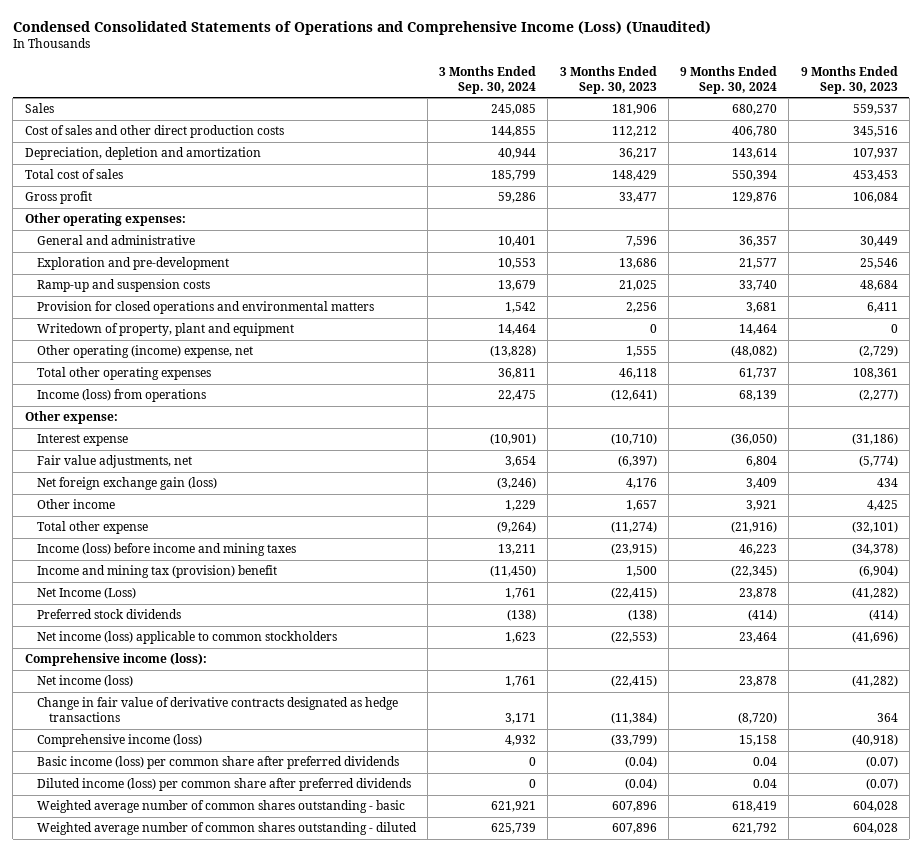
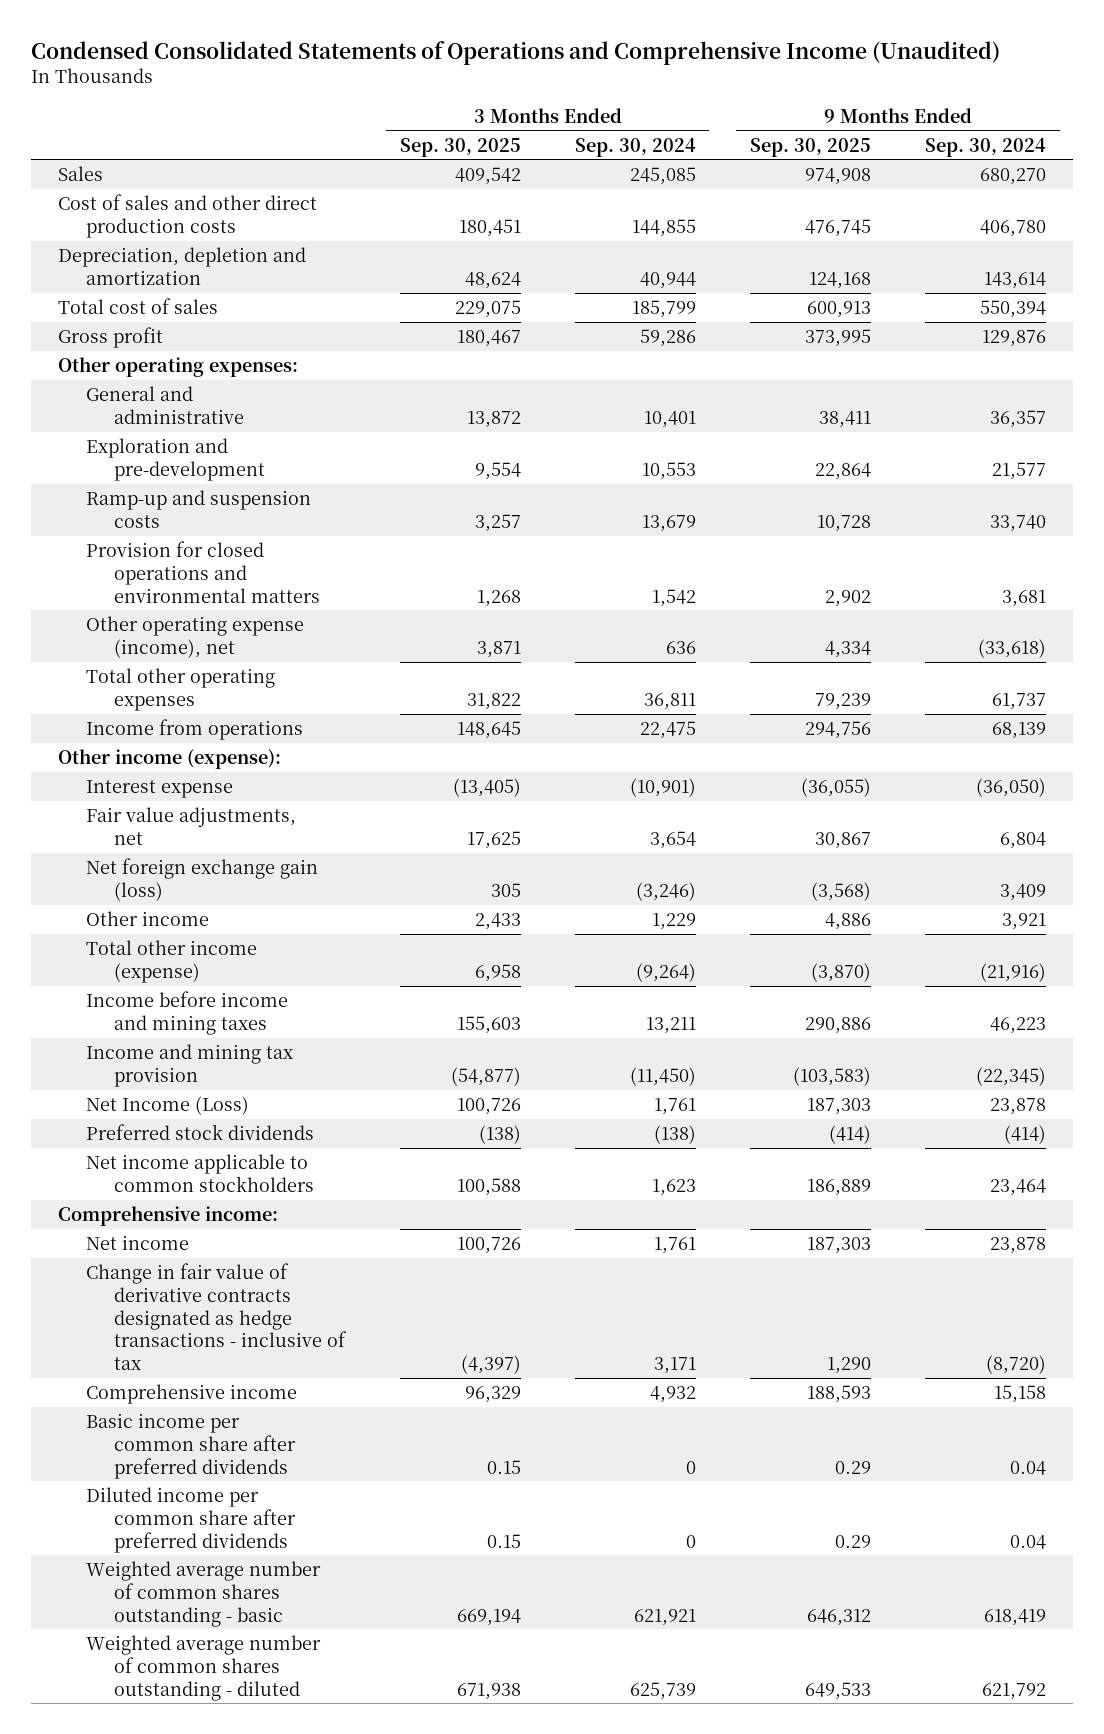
[12,20,711,35] Condensed Consolidated Statements of Operations and Comprehensive Income (Loss) (Unaudited) -> [30,40,1000,65] Condensed Consolidated Statements of Operations and Comprehensive Income (Unaudited)
[559,65,657,94] 3 Months Ended Sep. 30, 2023 -> none
[800,65,898,94] 9 Months Ended Sep. 30, 2023 -> none
none -> [399,137,521,157] Sep. 30, 2025
none -> [749,137,871,157] Sep. 30, 2025
[36,323,294,337] Writedown of property, plant and equipment -> none
[36,345,253,359] Other operating (income) expense, net -> [85,616,304,658] Other operating expense (income), net
[490,345,537,358] (13,828) -> [665,640,696,654] 636
[731,345,778,358] (48,082) -> [978,638,1047,658] (33,618)
[36,389,206,403] Income (loss) from operations -> [85,719,303,741] Income from operations
[24,411,118,425] Other expense: -> [57,749,281,770] Other income (expense):
[36,521,148,535] Total other expense -> [85,940,257,983] Total other income (expense)
[36,543,296,557] Income (loss) before income and mining taxes -> [85,991,288,1035] Income before income and mining taxes
[36,565,277,579] Income and mining tax (provision) benefit -> [85,1044,293,1087] Income and mining tax provision
[36,631,337,645] Net income (loss) applicable to common stockholders -> [85,1154,315,1192] Net income applicable to common stockholders
[24,653,207,667] Comprehensive income (loss): -> [57,1206,278,1227] Comprehensive income:
[36,675,133,688] Net income (loss) -> [85,1235,189,1251] Net income
[36,697,398,723] Change in fair value of derivative contracts designated as hedge transactions -> [85,1263,348,1371] Change in fair value of derivative contracts designated as hedge transactions - inclusive of tax
[36,734,202,748] Comprehensive income (loss) -> [85,1384,297,1405] Comprehensive income
[36,756,399,770] Basic income (loss) per common share after preferred dividends -> [85,1413,297,1479] Basic income per common share after preferred dividends
[36,778,411,792] Diluted income (loss) per common share after preferred dividends -> [85,1487,297,1553] Diluted income per common share after preferred dividends

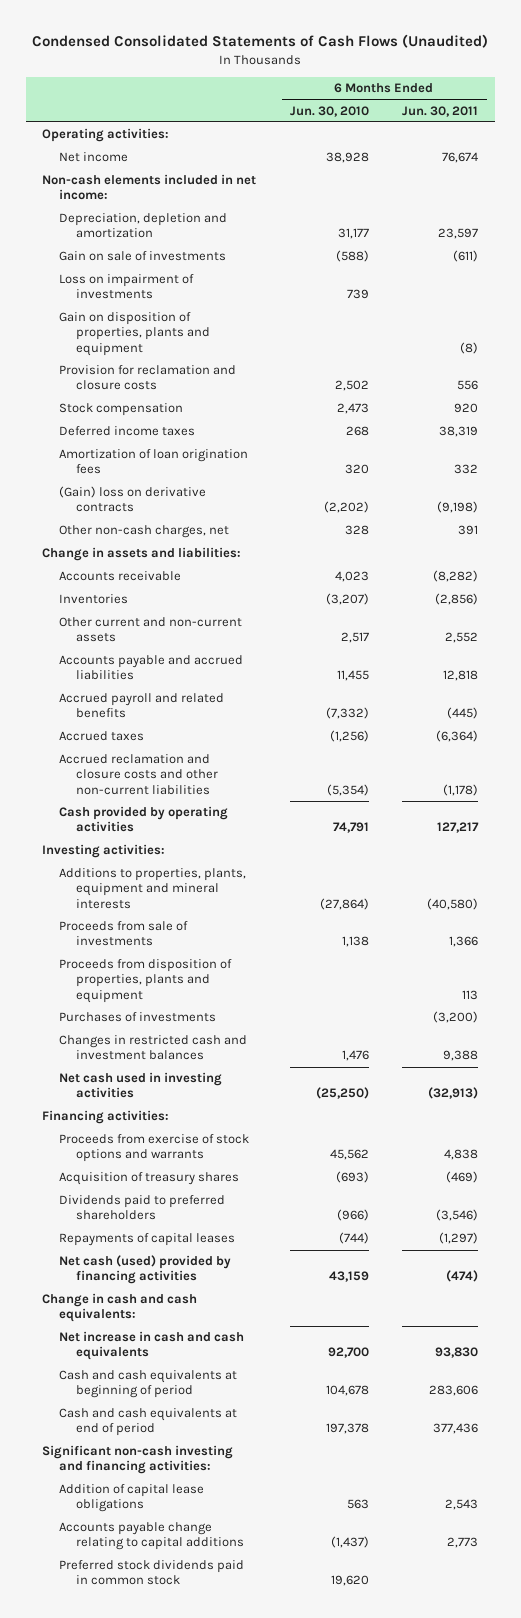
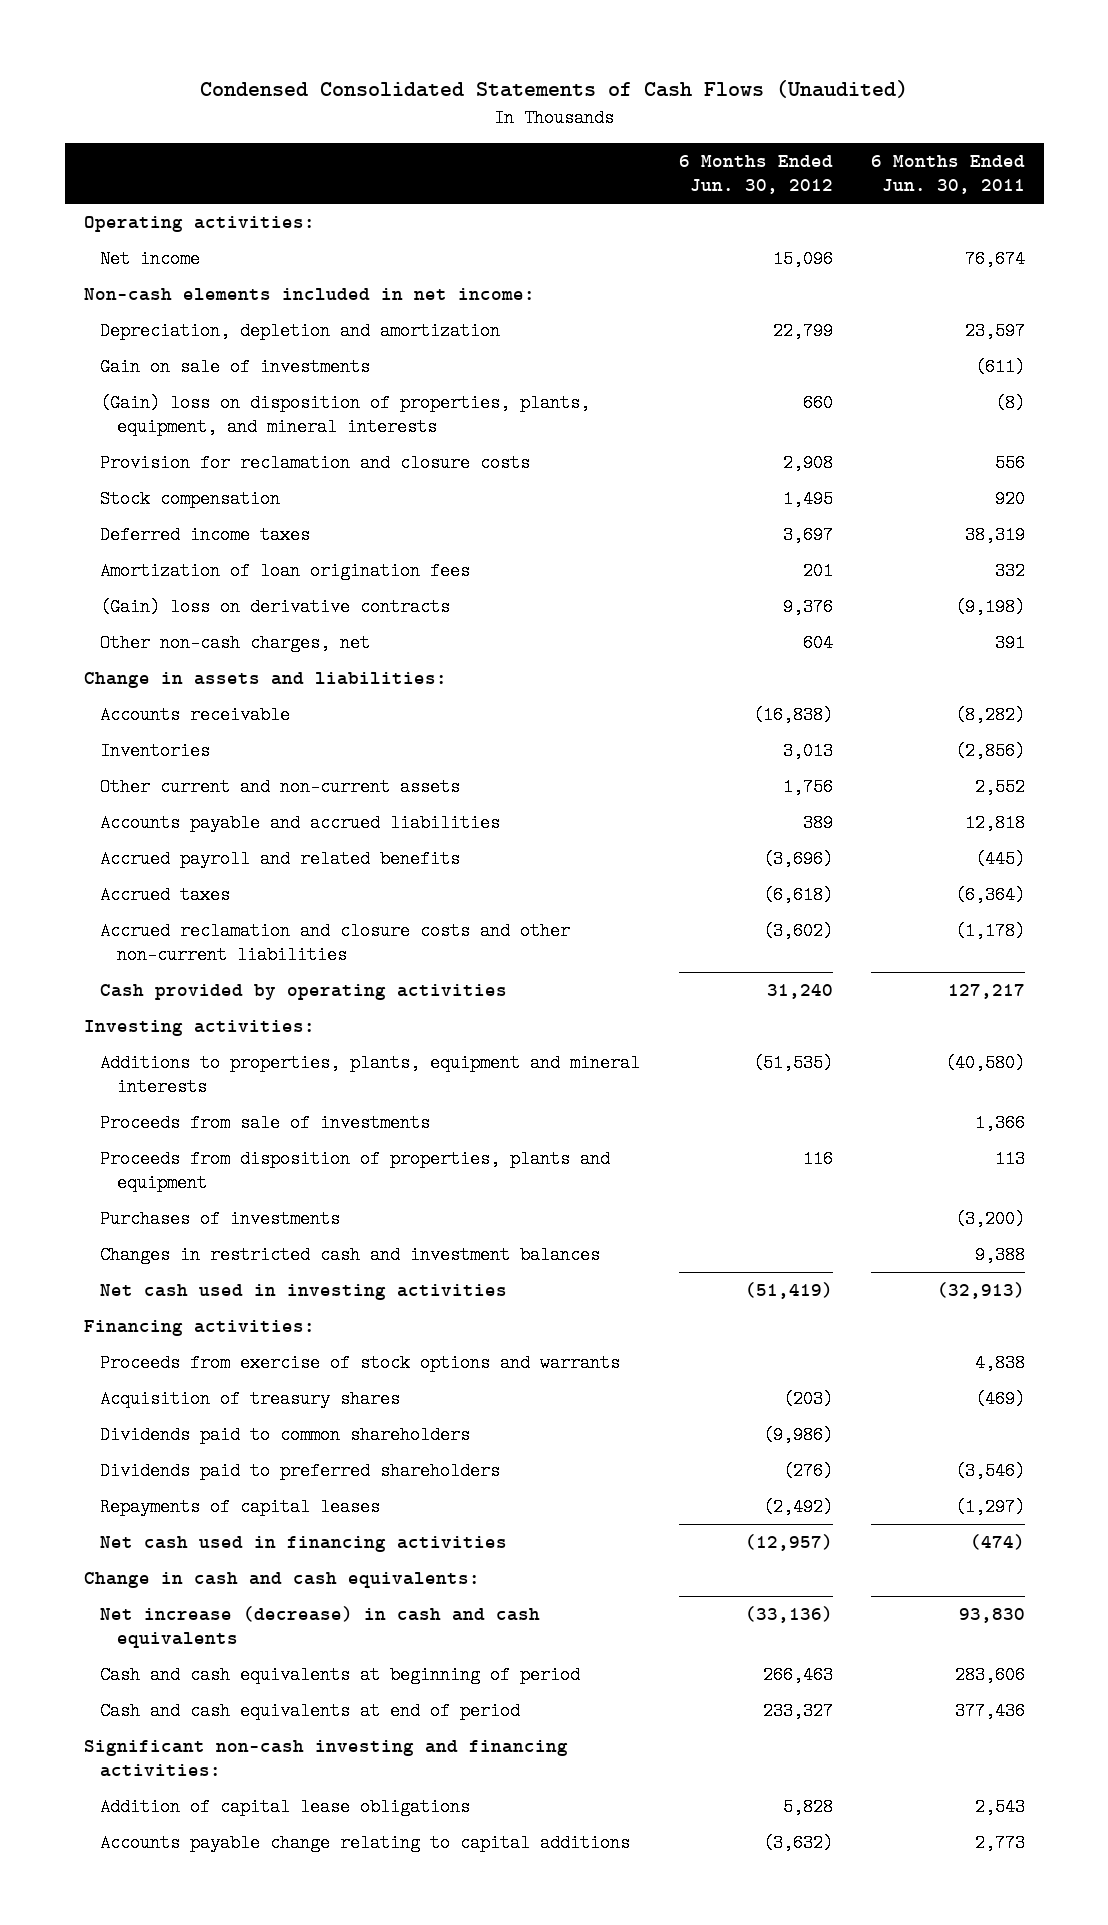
[289,105,369,117] Jun. 30, 2010 -> none
none -> [678,155,833,195] 6 Months Ended Jun. 30, 2012
[59,274,195,300] Loss on impairment of investments -> none
[59,312,210,356] Gain on disposition of properties, plants and equipment -> [100,394,591,436] (Gain) loss on disposition of properties, plants, equipment, and mineral interests
none -> [100,1426,471,1445] Dividends paid to common shareholders
[59,1255,232,1285] Net cash (used) provided by financing activities -> [100,1536,508,1553] Net cash used in financing activities
[59,1331,245,1361] Net increase in cash and cash equivalents -> [100,1606,541,1648] Net increase (decrease) in cash and cash equivalents
[59,1560,245,1586] Preferred stock dividends paid in common stock -> none

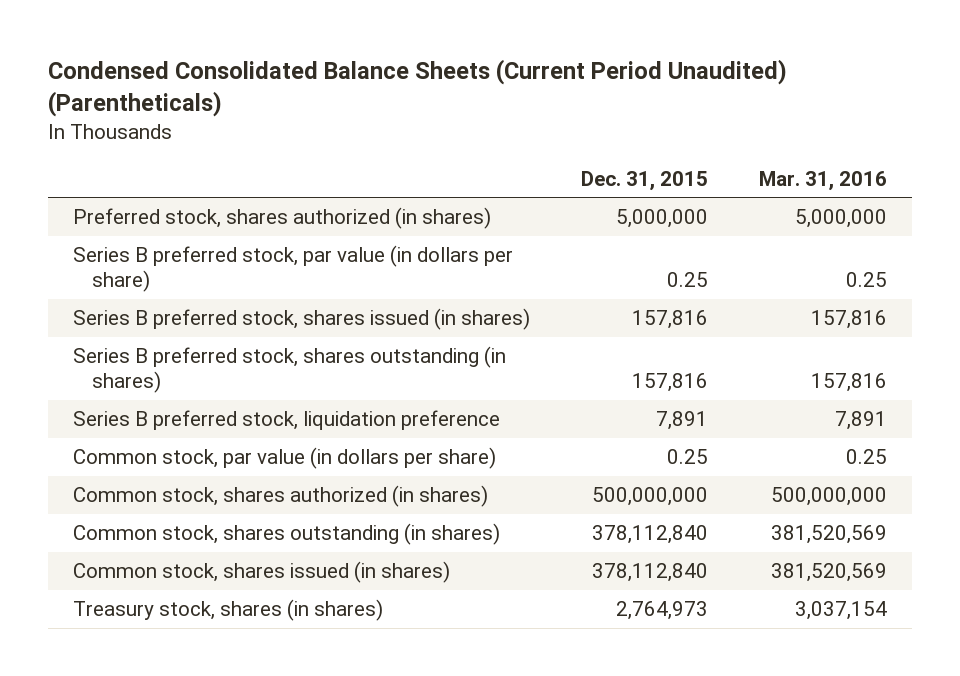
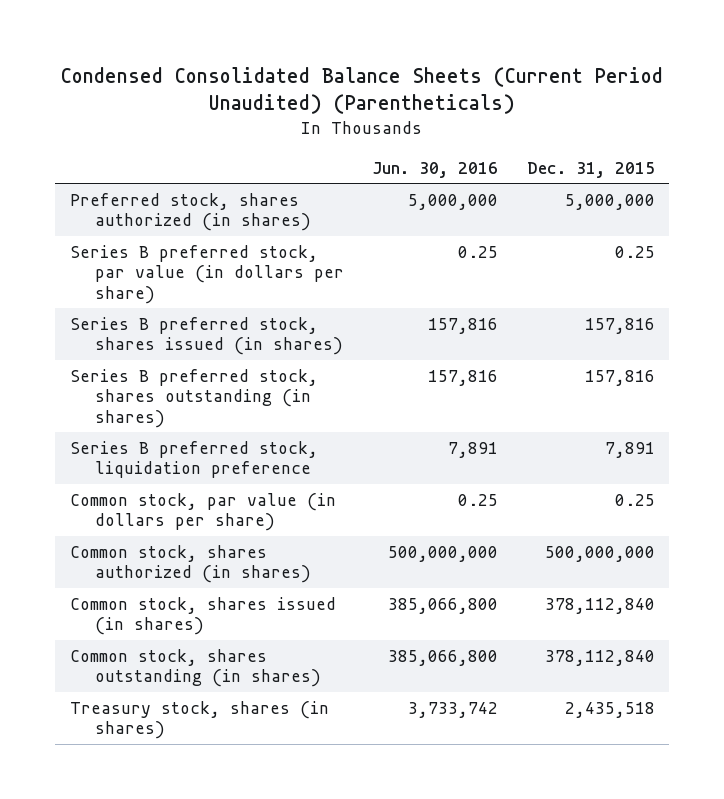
[758,170,887,191] Mar. 31, 2016 -> none
none -> [372,161,499,178] Jun. 30, 2016
[73,523,501,546] Common stock, shares outstanding (in shares) -> [69,648,321,688] Common stock, shares outstanding (in shares)
[616,601,709,621] 2,764,973 -> [564,701,655,718] 2,435,518

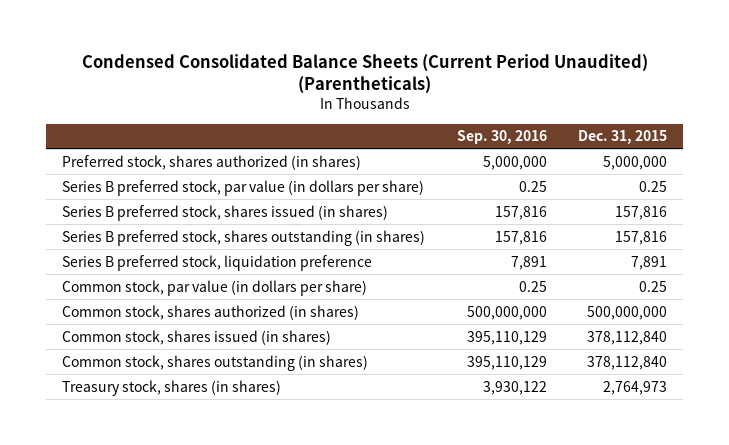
[372,161,499,178] Jun. 30, 2016 -> none
none -> [456,130,547,145] Sep. 30, 2016
[564,701,655,718] 2,435,518 -> [602,380,667,395] 2,764,973

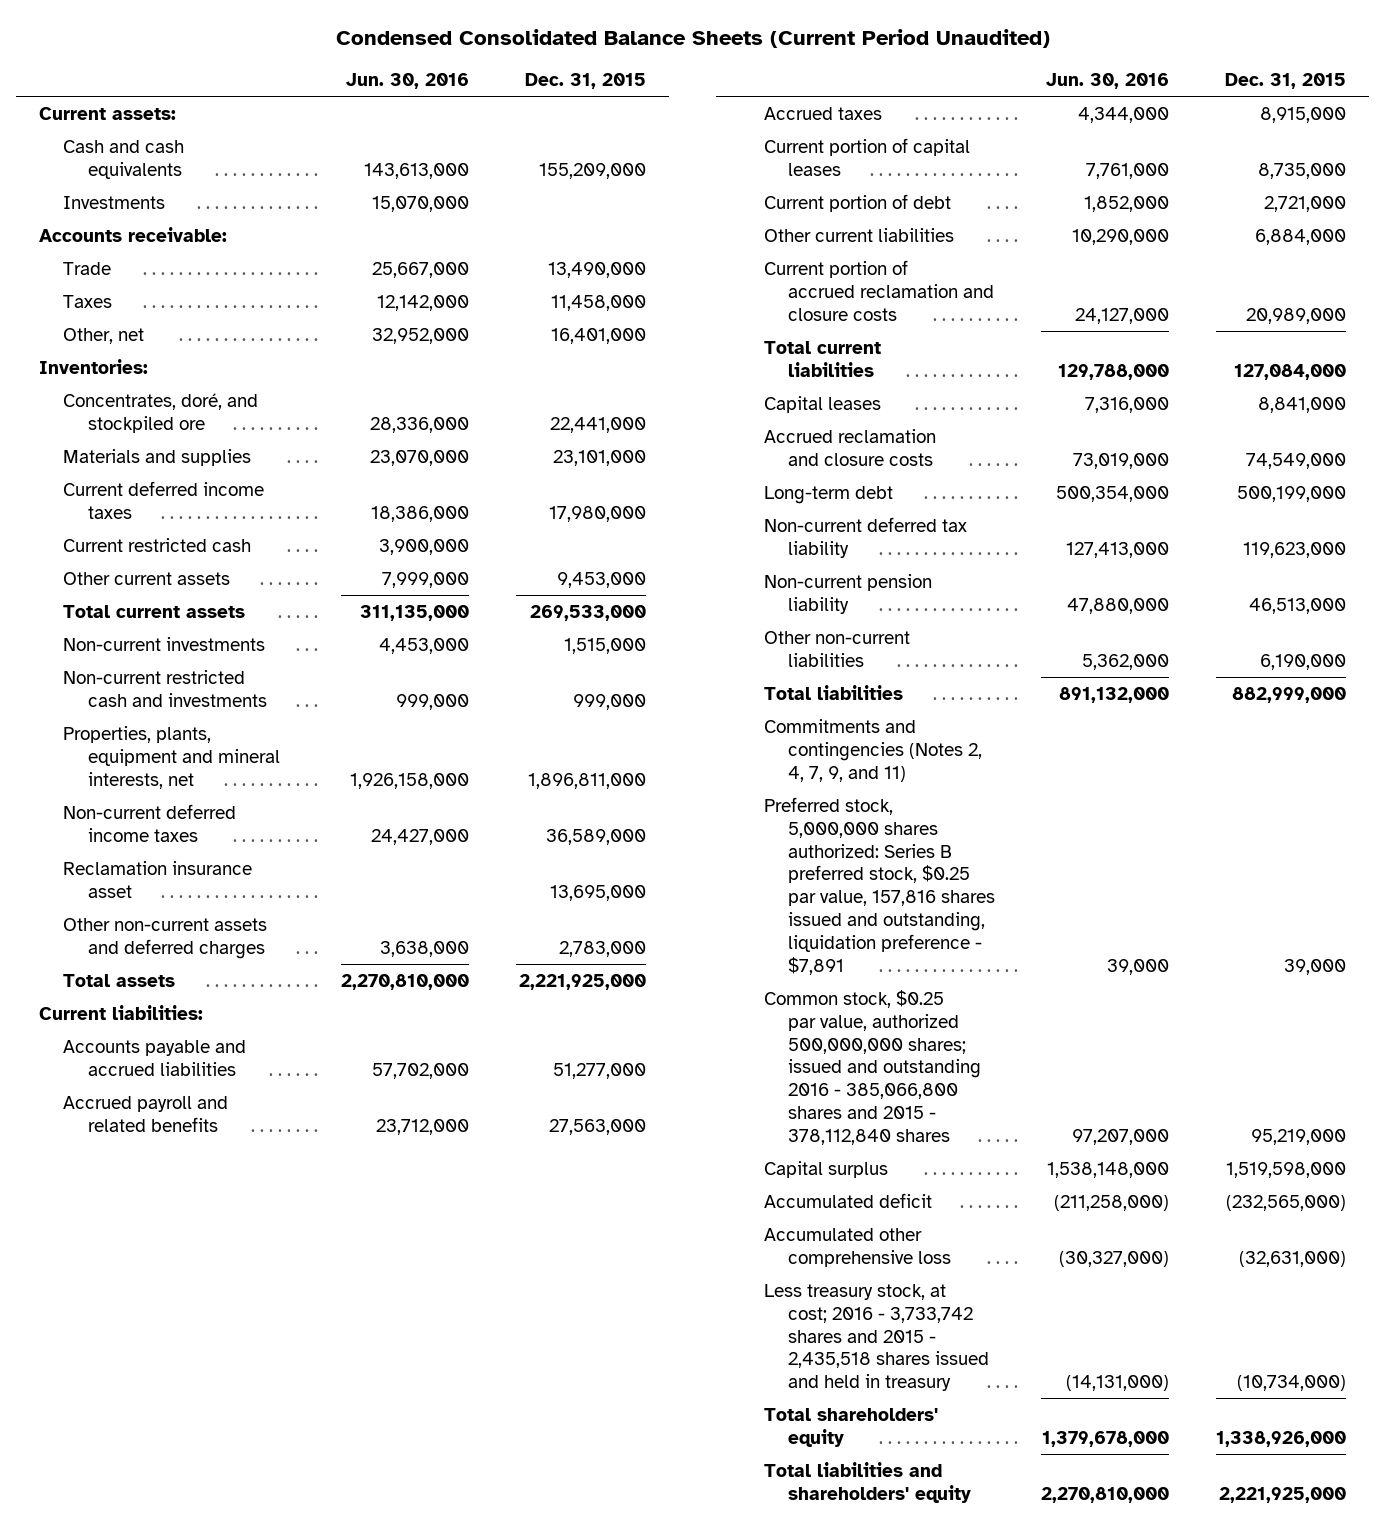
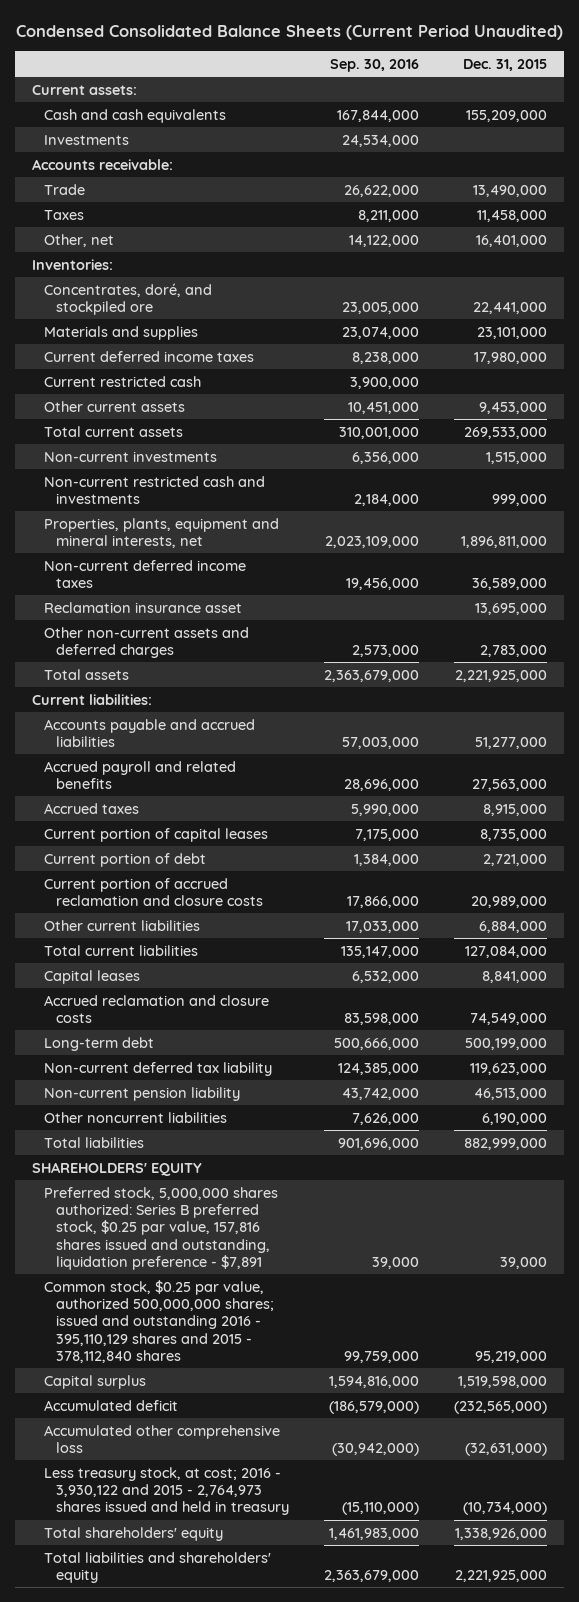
[346,73,470,90] Jun. 30, 2016 -> none
none -> [329,58,419,72] Sep. 30, 2016
[763,227,954,242] Other current liabilities -> [43,919,200,931] Other current liabilities
[763,630,910,667] Other non-current liabilities -> [43,1111,227,1123] Other noncurrent liabilities
[763,718,982,782] Commitments and contingencies (Notes 2, 4, 7, 9, and 11) -> none
none -> [32,1161,203,1176] SHAREHOLDERS' EQUITY
[763,989,981,1146] Common stock, $0.25 par value, authorized 500,000,000 shares; issued and outstanding 2016 - 385,066,800 shares and 2015 - 378,112,840 shares -> [43,1279,274,1364] Common stock, $0.25 par value, authorized 500,000,000 shares; issued and outstanding 2016 - 395,110,129 shares and 2015 - 378,112,840 shares
[763,1283,989,1392] Less treasury stock, at cost; 2016 - 3,733,742 shares and 2015 - 2,435,518 shares issued and held in treasury -> [43,1466,289,1516] Less treasury stock, at cost; 2016 - 3,930,122 and 2015 - 2,764,973 shares issued and held in treasury

